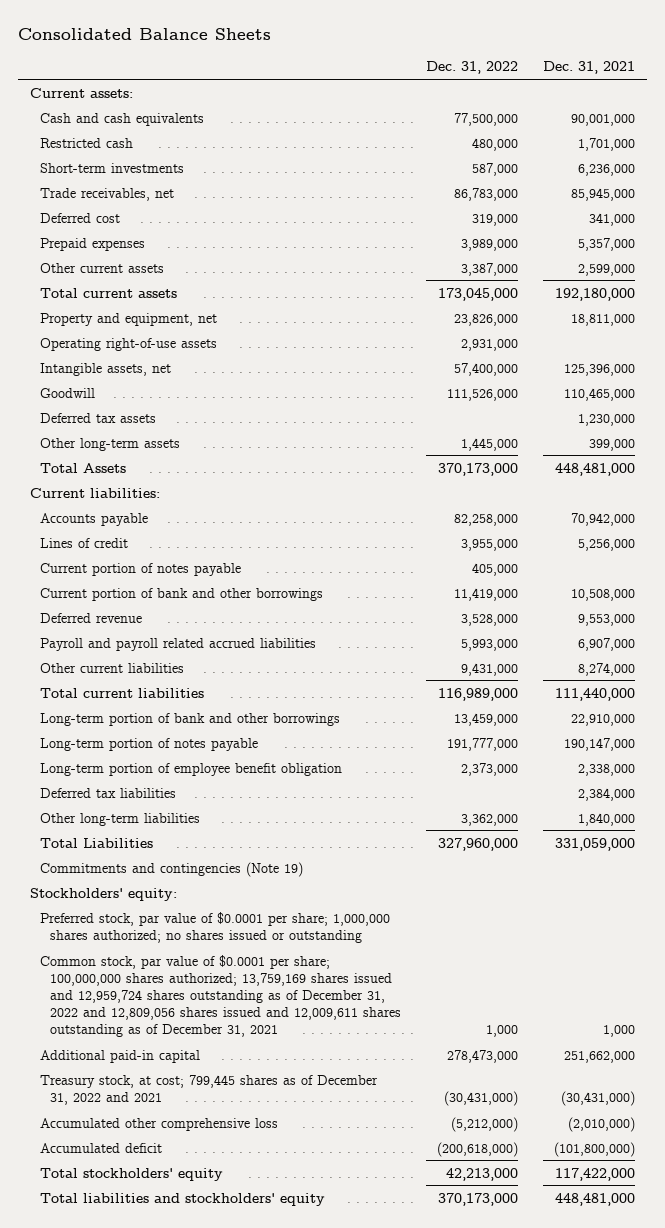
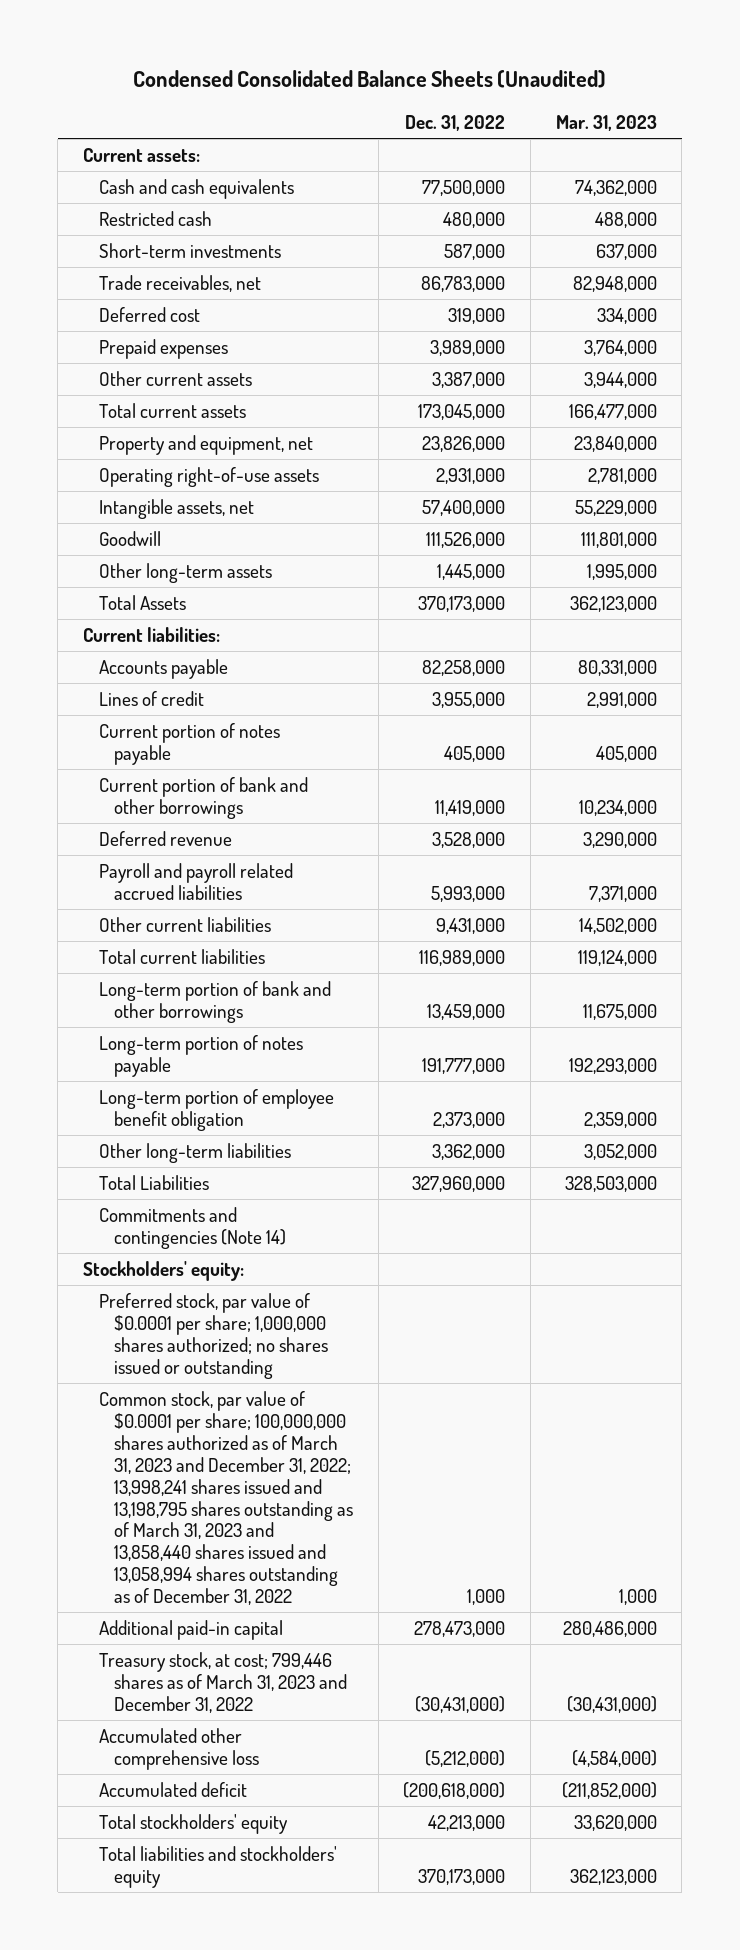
[17,27,271,40] Consolidated Balance Sheets -> [132,70,606,89] Condensed Consolidated Balance Sheets (Unaudited)
[542,61,635,75] Dec. 31, 2021 -> none
none -> [555,115,657,132] Mar. 31, 2023
[40,412,157,423] Deferred tax assets -> none
[40,787,177,798] Deferred tax liabilities -> none
[40,861,304,877] Commitments and contingencies (Note 19) -> [98,1206,287,1249] Commitments and contingencies (Note 14)
[40,954,402,1038] Common stock, par value of $0.0001 per share; 100,000,000 shares authorized; 13,759,169 shares issued and 12,959,724 shares outstanding as of December 31, 2022 and 12,809,056 shares issued and 12,009,611 shares outstanding as of December 31, 2021 -> [98,1390,354,1606] Common stock, par value of $0.0001 per share; 100,000,000 shares authorized as of March 31, 2023 and December 31, 2022; 13,998,241 shares issued and 13,198,795 shares outstanding as of March 31, 2023 and 13,858,440 shares issued and 13,058,994 shares outstanding as of December 31, 2022
[40,1074,379,1105] Treasury stock, at cost; 799,445 shares as of December 31, 2022 and 2021 -> [98,1651,348,1713] Treasury stock, at cost; 799,446 shares as of March 31, 2023 and December 31, 2022

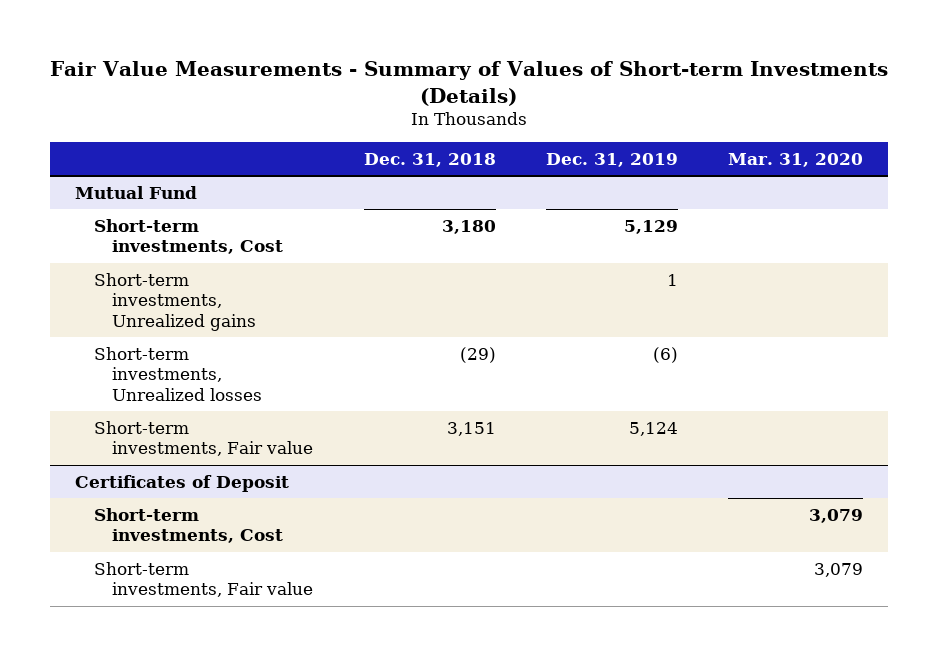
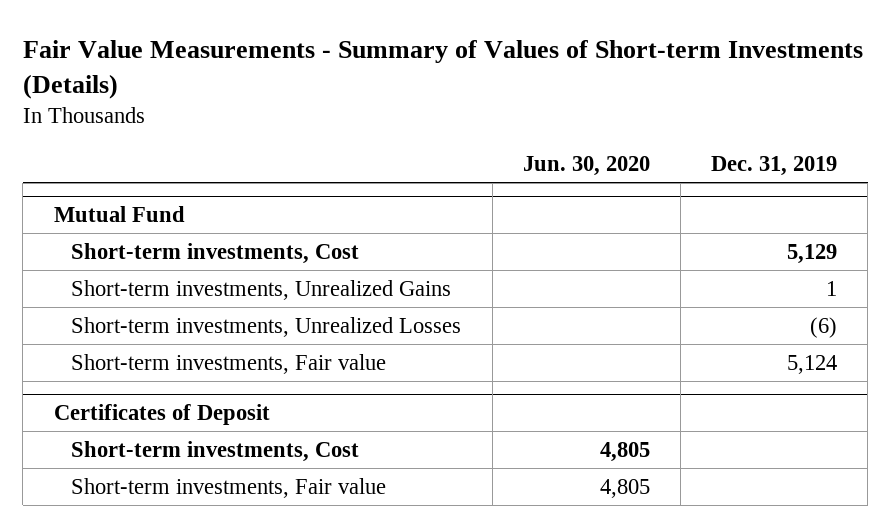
[363,152,496,167] Dec. 31, 2018 -> none
[728,152,864,167] Mar. 31, 2020 -> none
none -> [522,155,650,176] Jun. 30, 2020
[93,272,257,331] Short-term investments, Unrealized gains -> [71,279,452,300] Short-term investments, Unrealized Gains
[93,346,263,401] Short-term investments, Unrealized losses -> [71,316,462,337] Short-term investments, Unrealized Losses

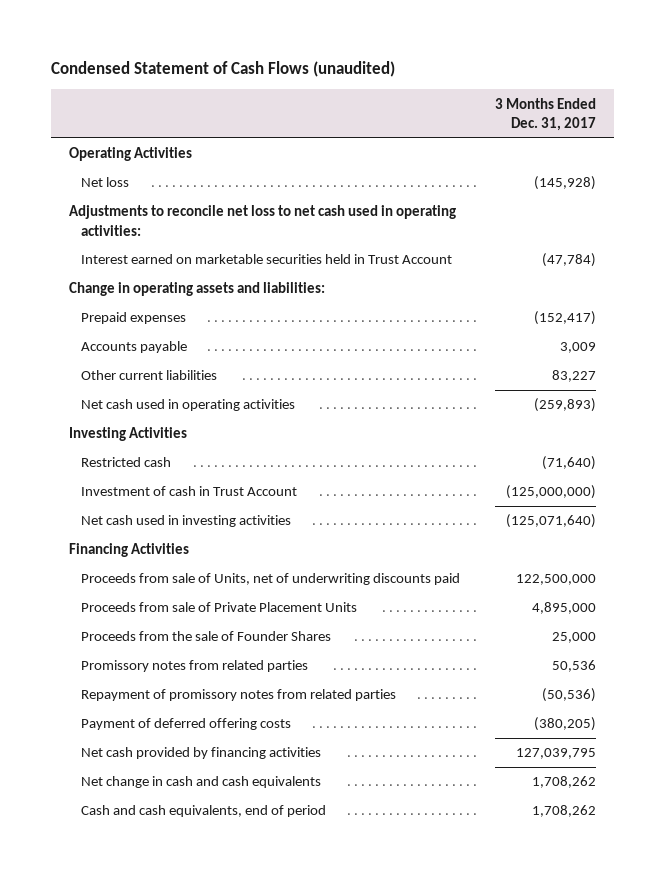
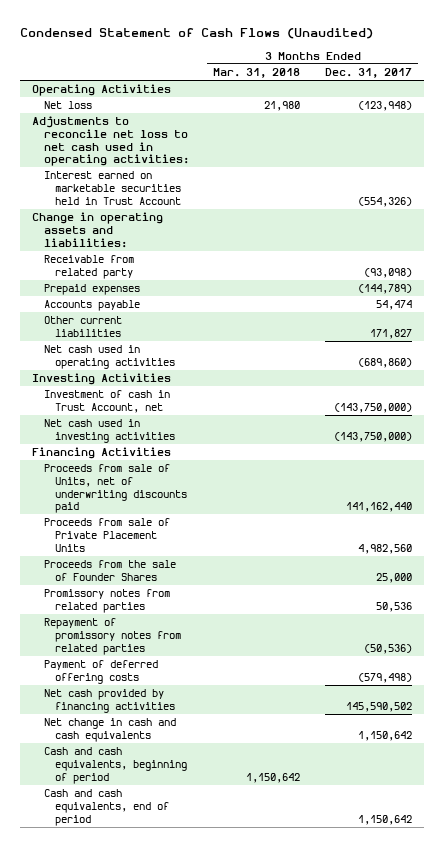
[51,61,396,78] Condensed Statement of Cash Flows (unaudited) -> [20,27,374,39] Condensed Statement of Cash Flows (Unaudited)
none -> [213,67,301,78] Mar. 31, 2018
[534,176,597,191] (145,928) -> [357,101,412,112] (123,948)
[542,253,597,268] (47,784) -> [357,196,412,207] (554,326)
none -> [43,255,134,279] Receivable from related party
[534,311,597,326] (152,417) -> [357,284,412,295] (144,789)
[560,342,597,354] 3,009 -> [375,300,412,311] 54,474
[552,370,597,383] 83,227 -> [369,328,412,339] 171,827
[534,398,597,413] (259,893) -> [357,357,412,368] (689,860)
[80,457,171,468] Restricted cash -> none
[80,486,297,497] Investment of cash in Trust Account -> [43,390,170,413] Investment of cash in Trust Account, net
[506,485,597,500] (125,000,000) -> [333,402,412,413] (143,750,000)
[506,514,597,529] (125,071,640) -> [333,431,412,442] (143,750,000)
[516,574,597,586] 122,500,000 -> [345,502,412,513] 141,162,440
[532,602,597,615] 4,895,000 -> [357,543,412,554] 4,982,560
[534,717,597,732] (380,205) -> [357,672,412,683] (579,498)
[516,748,597,760] 127,039,795 -> [345,701,412,712] 145,590,502
[532,776,597,789] 1,708,262 -> [357,730,412,741] 1,150,642
none -> [43,747,188,784] Cash and cash equivalents, beginning of period
[532,805,597,818] 1,708,262 -> [357,814,412,825] 1,150,642

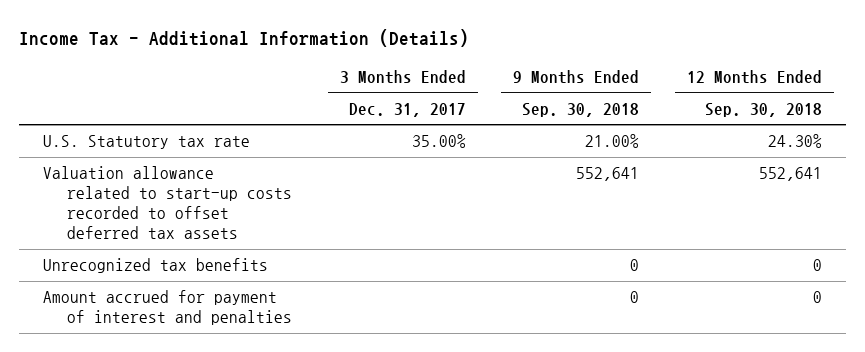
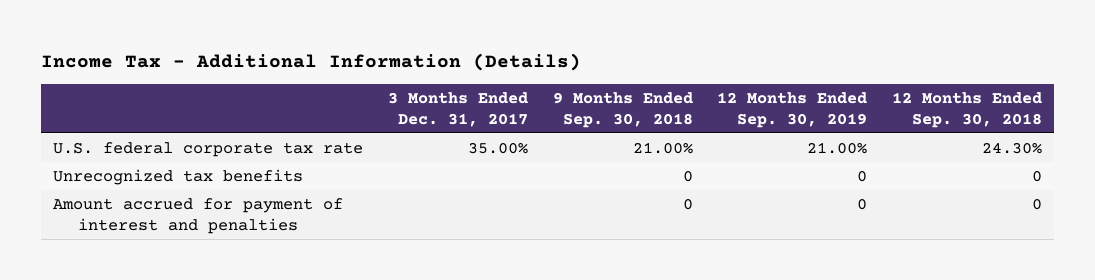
none -> [717,91,868,128] 12 Months Ended Sep. 30, 2019
[42,166,292,240] Valuation allowance related to start-up costs recorded to offset deferred tax assets -> none
[42,135,250,150] U.S. Statutory tax rate -> [53,141,364,157] U.S. federal corporate tax rate

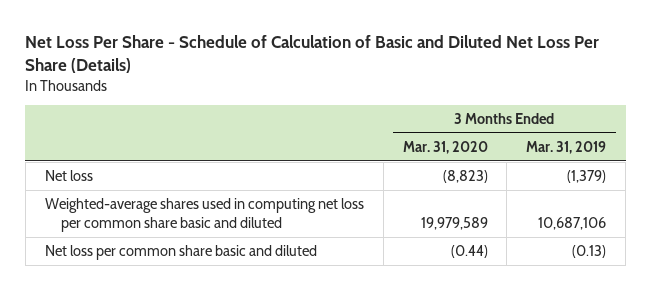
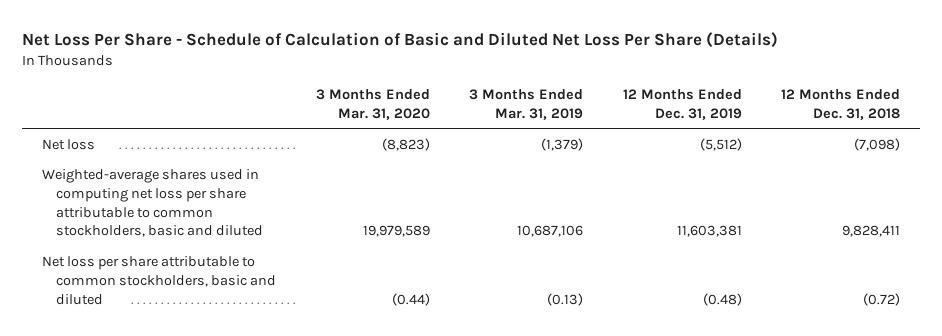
none -> [622,88,742,120] 12 Months Ended Dec. 31, 2019
none -> [781,88,901,120] 12 Months Ended Dec. 31, 2018
[44,197,364,232] Weighted-average shares used in computing net loss per common share basic and diluted -> [41,168,264,238] Weighted-average shares used in computing net loss per share attributable to common stockholders, basic and diluted
[44,244,317,260] Net loss per common share basic and diluted -> [41,255,277,305] Net loss per share attributable to common stockholders, basic and diluted

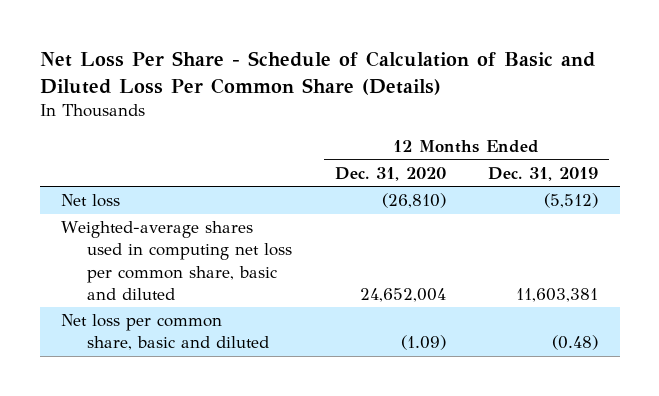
[22,31,779,48] Net Loss Per Share - Schedule of Calculation of Basic and Diluted Net Loss Per Share (Details) -> [39,51,595,95] Net Loss Per Share - Schedule of Calculation of Basic and Diluted Loss Per Common Share (Details)
[315,88,430,120] 3 Months Ended Mar. 31, 2020 -> none
[469,88,584,120] 3 Months Ended Mar. 31, 2019 -> none
[781,88,901,120] 12 Months Ended Dec. 31, 2018 -> none
none -> [334,166,446,181] Dec. 31, 2020
[41,168,264,238] Weighted-average shares used in computing net loss per share attributable to common stockholders, basic and diluted -> [60,221,293,300] Weighted-average shares used in computing net loss per common share, basic and diluted
[41,255,277,305] Net loss per share attributable to common stockholders, basic and diluted -> [60,314,270,351] Net loss per common share, basic and diluted

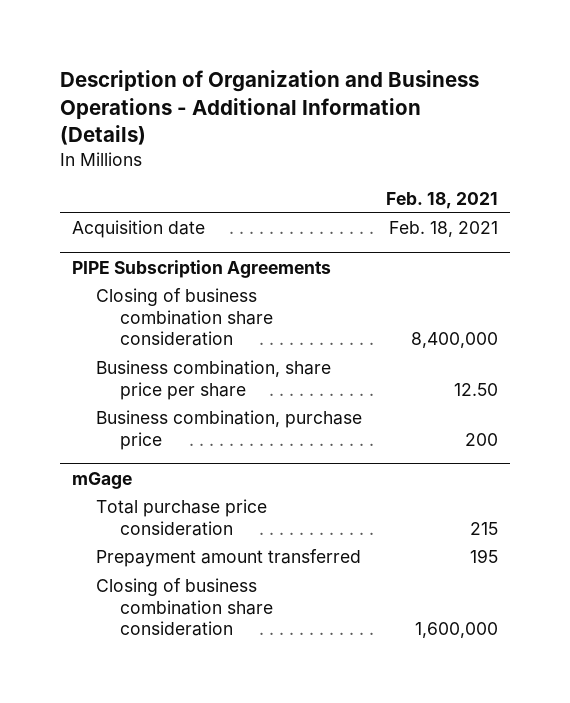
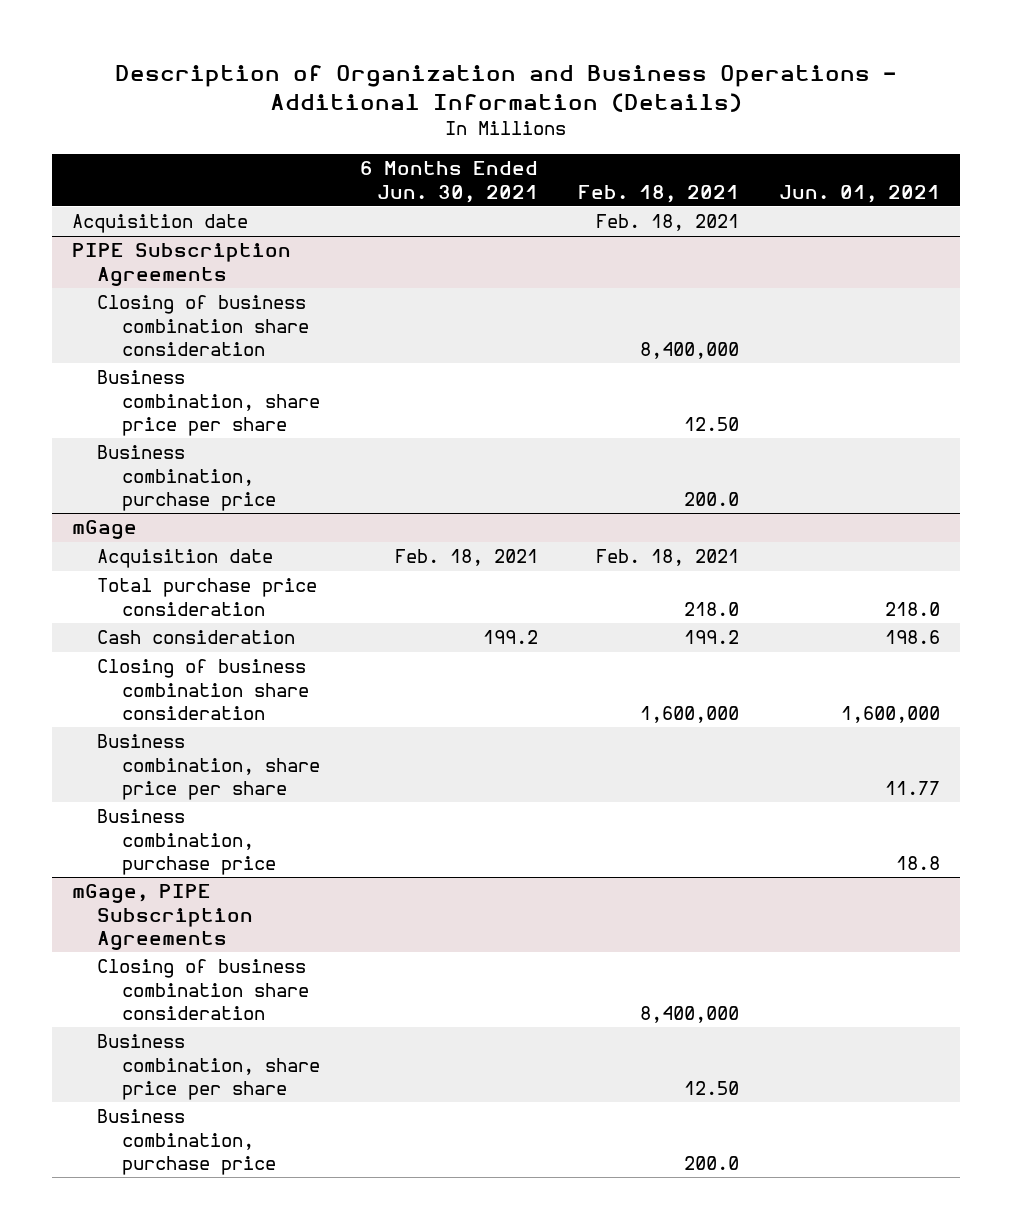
none -> [359,161,538,203] 6 Months Ended Jun. 30, 2021
none -> [779,184,941,203] Jun. 01, 2021
[465,432,499,446] 200 -> [684,491,740,506] 200.0
[95,548,361,567] Prepayment amount transferred -> none
none -> [96,549,273,569] Acquisition date
[470,521,499,535] 215 -> [684,601,740,616] 218.0
none -> [96,630,295,645] Cash consideration
none -> [96,734,320,800] Business combination, share price per share
none -> [96,809,276,875] Business combination, purchase price
none -> [72,884,253,950] mGage, PIPE Subscription Agreements
none -> [96,959,309,1020] Closing of business combination share consideration
none -> [96,1034,320,1100] Business combination, share price per share
none -> [96,1109,276,1175] Business combination, purchase price

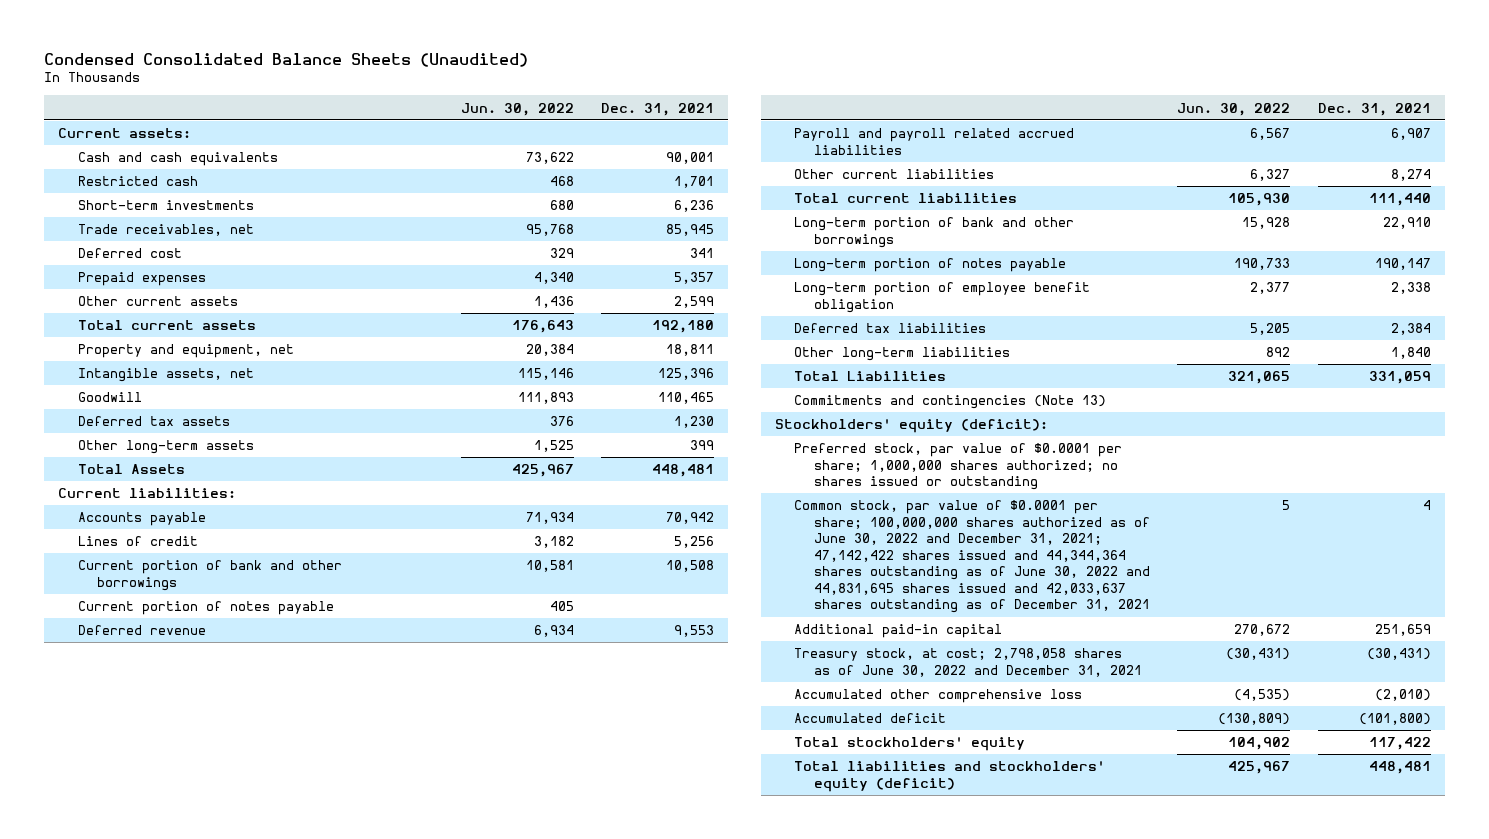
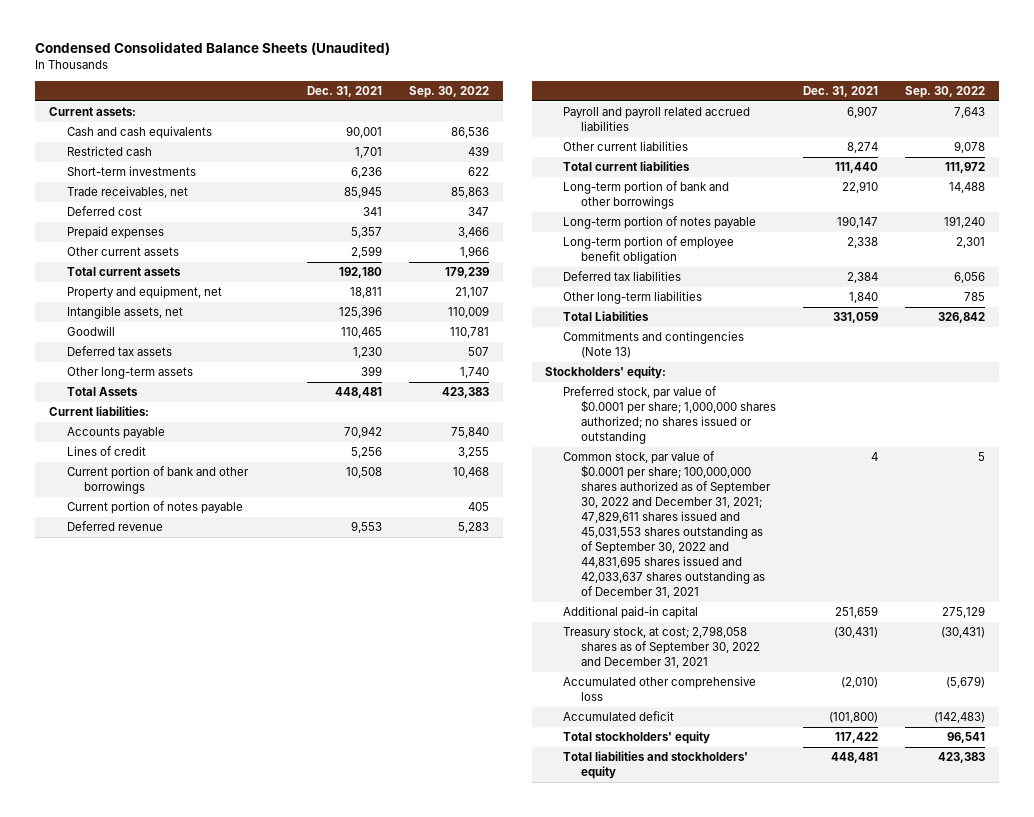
[460,102,574,116] Jun. 30, 2022 -> none
none -> [408,86,489,99] Sep. 30, 2022
[774,419,1048,434] Stockholders' equity (deficit): -> [545,366,667,380] Stockholders' equity:
[794,500,1150,614] Common stock, par value of $0.0001 per share; 100,000,000 shares authorized as of June 30, 2022 and December 31, 2021; 47,142,422 shares issued and 44,344,364 shares outstanding as of June 30, 2022 and 44,831,695 shares issued and 42,033,637 shares outstanding as of December 31, 2021 -> [563,451,771,599] Common stock, par value of $0.0001 per share; 100,000,000 shares authorized as of September 30, 2022 and December 31, 2021; 47,829,611 shares issued and 45,031,553 shares outstanding as of September 30, 2022 and 44,831,695 shares issued and 42,033,637 shares outstanding as of December 31, 2021
[794,648,1142,677] Treasury stock, at cost; 2,798,058 shares as of June 30, 2022 and December 31, 2021 -> [563,626,760,669] Treasury stock, at cost; 2,798,058 shares as of September 30, 2022 and December 31, 2021
[794,761,1106,792] Total liabilities and stockholders' equity (deficit) -> [563,751,749,780] Total liabilities and stockholders' equity

